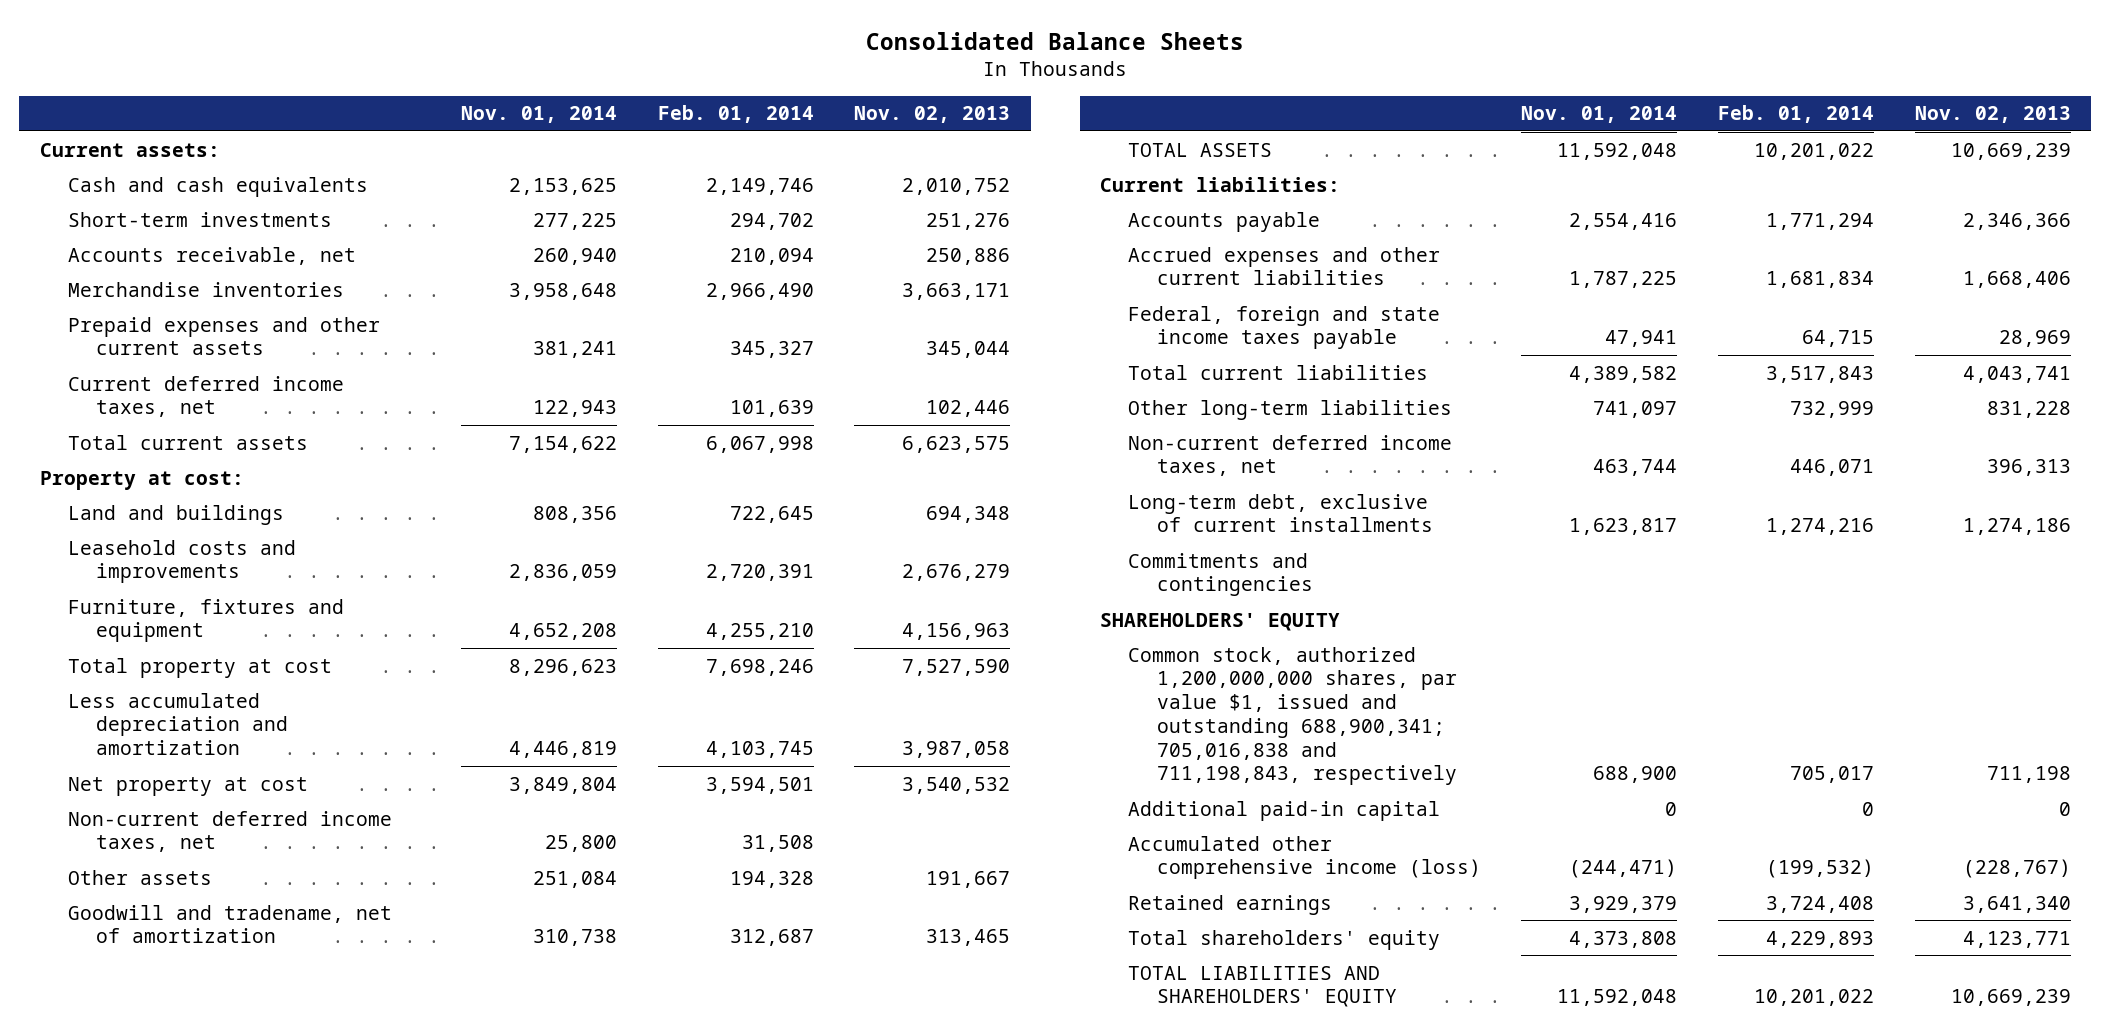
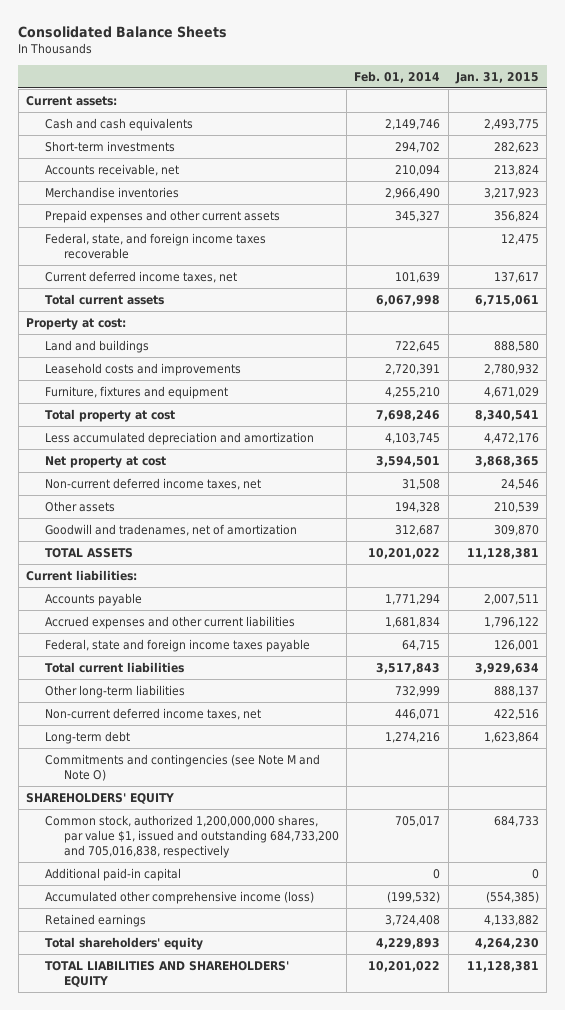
[460,106,617,124] Nov. 01, 2014 -> none
[854,106,1011,124] Nov. 02, 2013 -> none
none -> [454,71,539,84] Jan. 31, 2015
none -> [44,232,266,259] Federal, state, and foreign income taxes recoverable
[67,904,392,944] Goodwill and tradename, net of amortization -> [44,523,297,536] Goodwill and tradenames, net of amortization
[1128,305,1441,350] Federal, foreign and state income taxes payable -> [44,638,310,652] Federal, state and foreign income taxes payable
[1128,493,1433,533] Long-term debt, exclusive of current installments -> [44,730,130,744] Long-term debt
[1128,552,1313,597] Commitments and contingencies -> [44,753,320,781] Commitments and contingencies (see Note M and Note O)
[1128,646,1457,786] Common stock, authorized 1,200,000,000 shares, par value $1, issued and outstanding 688,900,341; 705,016,838 and 711,198,843, respectively -> [44,814,339,859] Common stock, authorized 1,200,000,000 shares, par value $1, issued and outstanding 684,733,200 and 705,016,838, respectively

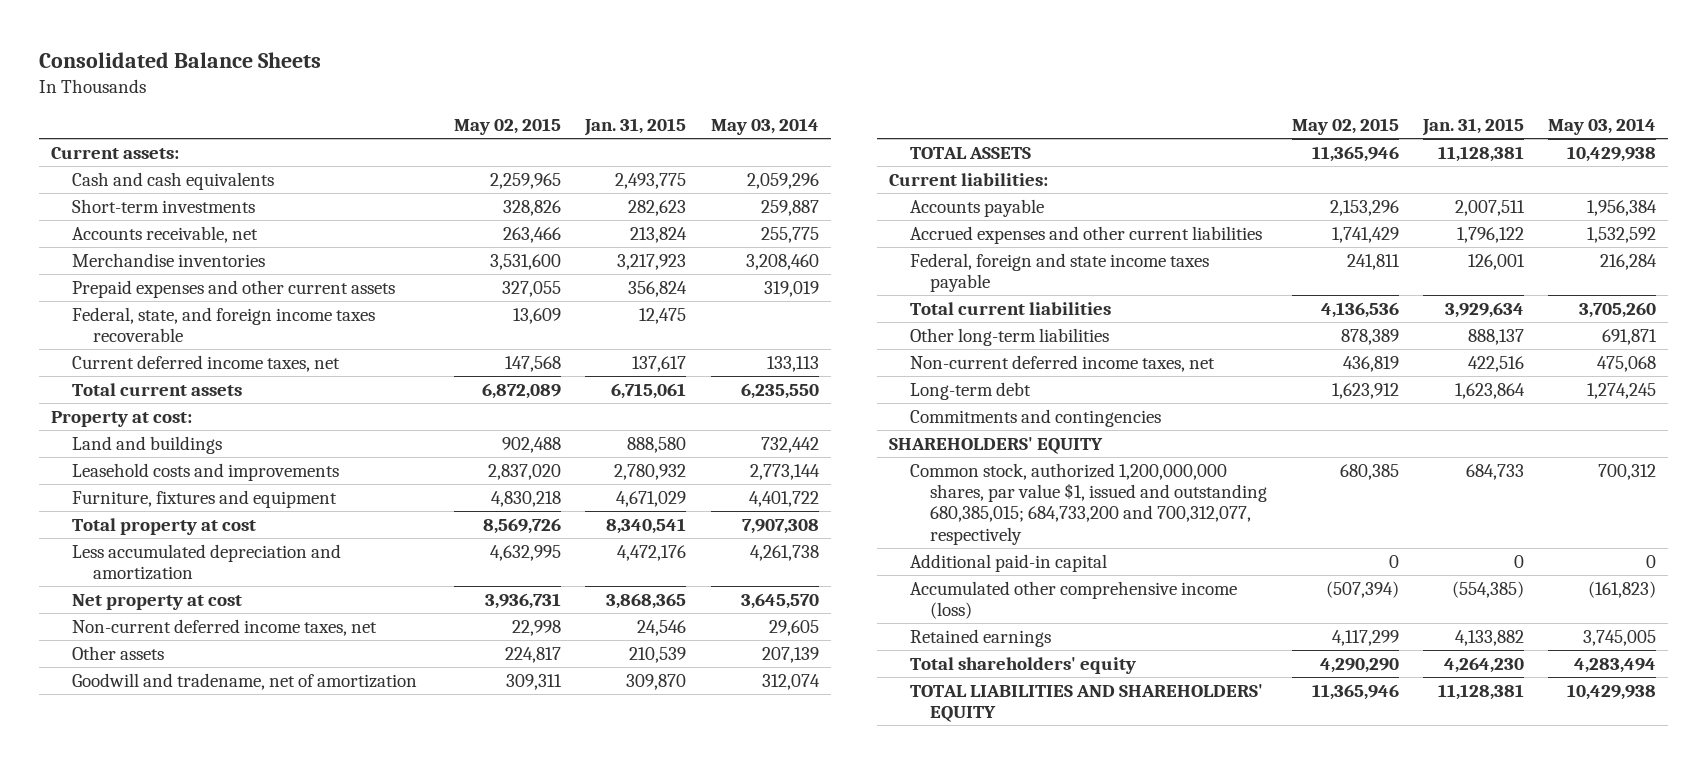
[354,70,441,83] Feb. 01, 2014 -> none
none -> [454,118,562,136] May 02, 2015
none -> [710,118,819,136] May 03, 2014
[44,523,297,536] Goodwill and tradenames, net of amortization -> [72,672,418,690] Goodwill and tradename, net of amortization
[44,638,310,652] Federal, state and foreign income taxes payable -> [909,252,1209,293] Federal, foreign and state income taxes payable
[44,753,320,781] Commitments and contingencies (see Note M and Note O) -> [909,408,1161,427] Commitments and contingencies
[44,814,339,859] Common stock, authorized 1,200,000,000 shares, par value $1, issued and outstanding 684,733,200 and 705,016,838, respectively -> [909,462,1268,545] Common stock, authorized 1,200,000,000 shares, par value $1, issued and outstanding 680,385,015; 684,733,200 and 700,312,077, respectively

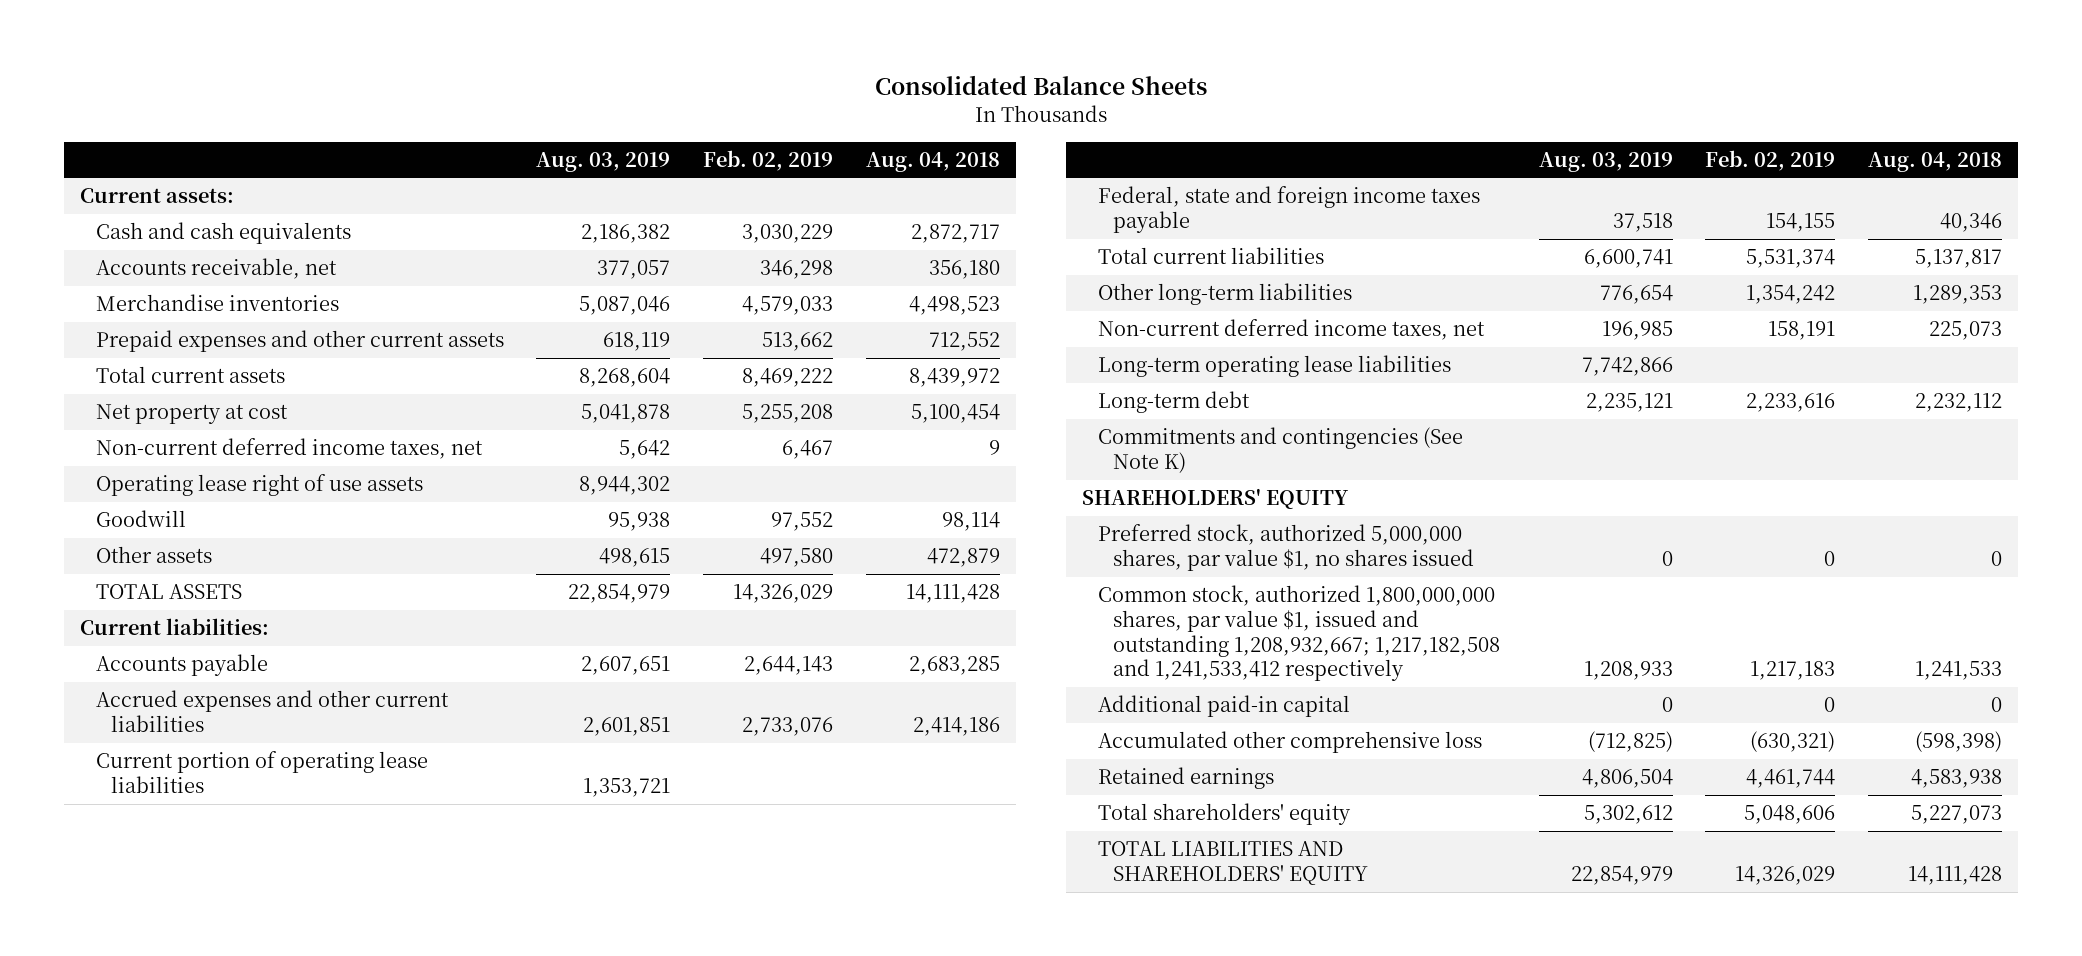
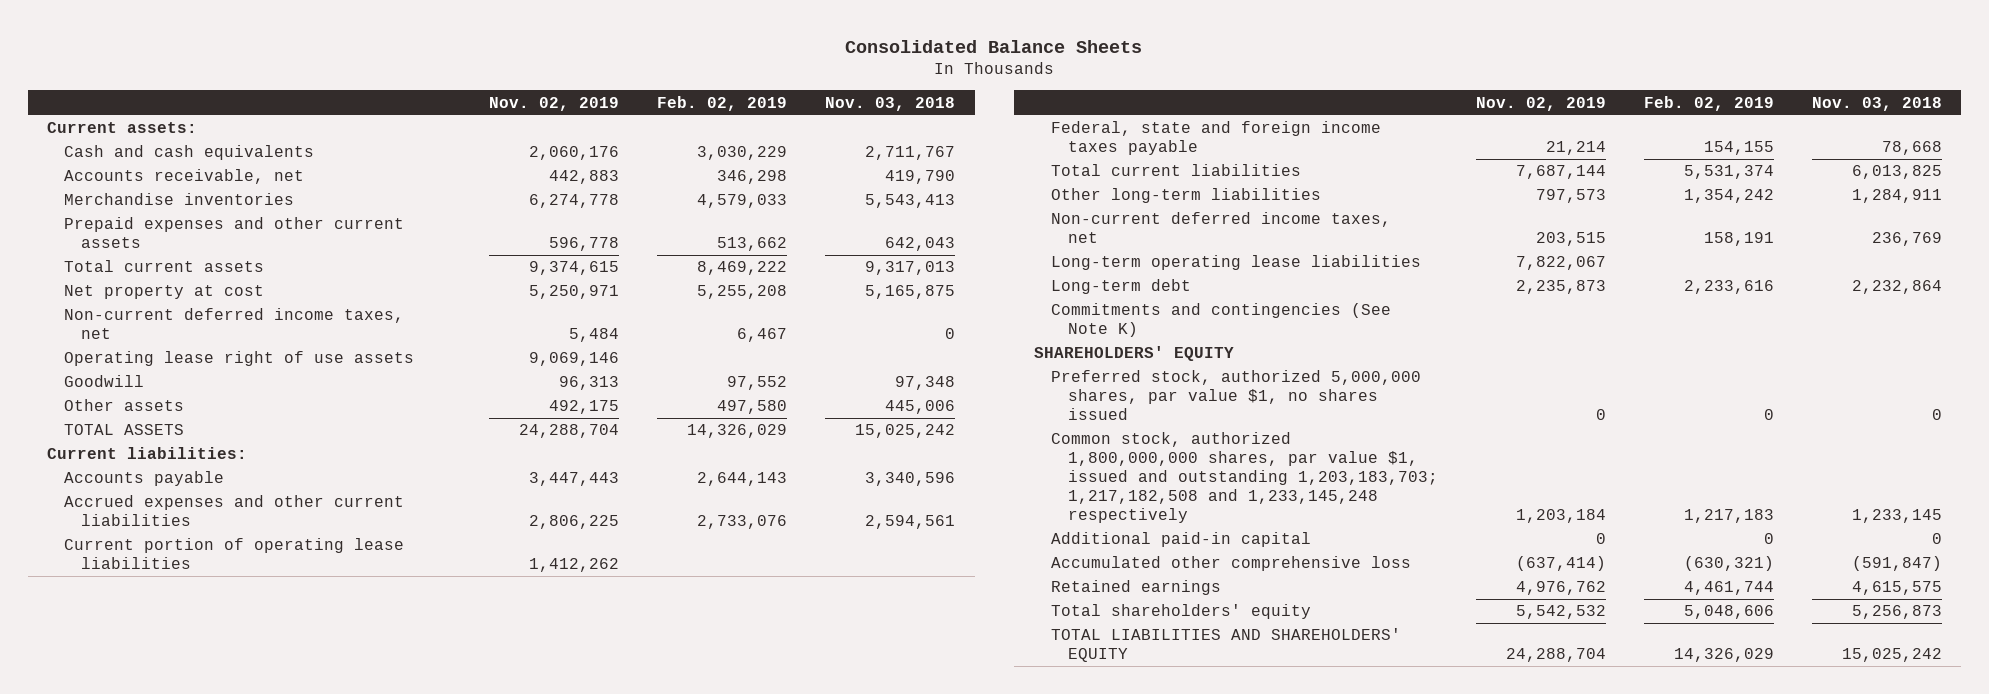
[536,151,671,172] Aug. 03, 2019 -> none
[865,151,1000,172] Aug. 04, 2018 -> none
none -> [489,96,620,111] Nov. 02, 2019
none -> [825,96,956,111] Nov. 03, 2018
[1097,585,1501,682] Common stock, authorized 1,800,000,000 shares, par value $1, issued and outstanding 1,208,932,667; 1,217,182,508 and 1,241,533,412 respectively -> [1050,432,1438,524] Common stock, authorized 1,800,000,000 shares, par value $1, issued and outstanding 1,203,183,703; 1,217,182,508 and 1,233,145,248 respectively

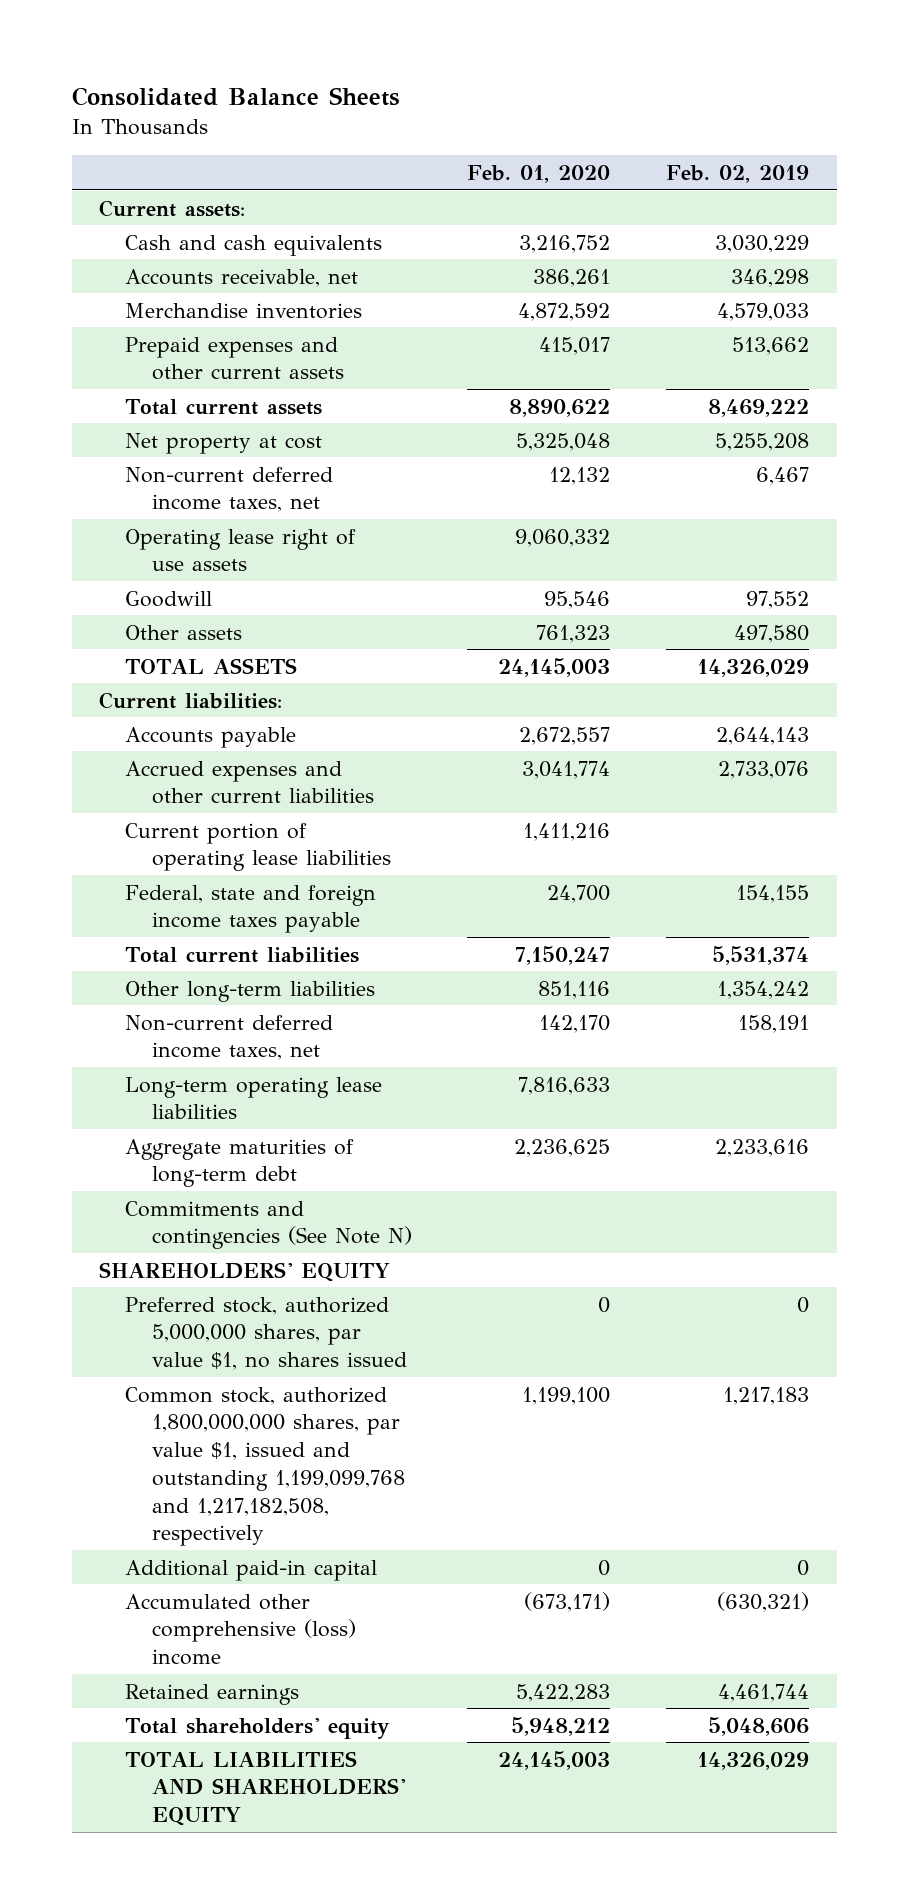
[489,96,620,111] Nov. 02, 2019 -> none
[825,96,956,111] Nov. 03, 2018 -> none
none -> [467,164,611,183] Feb. 01, 2020
[1050,279,1191,295] Long-term debt -> [125,1138,355,1188] Aggregate maturities of long-term debt
[1050,303,1391,338] Commitments and contingencies (See Note K) -> [125,1200,412,1250] Commitments and contingencies (See Note N)
[1050,432,1438,524] Common stock, authorized 1,800,000,000 shares, par value $1, issued and outstanding 1,203,183,703; 1,217,182,508 and 1,233,145,248 respectively -> [125,1386,405,1547] Common stock, authorized 1,800,000,000 shares, par value $1, issued and outstanding 1,199,099,768 and 1,217,182,508, respectively
[1050,556,1411,572] Accumulated other comprehensive loss -> [125,1593,356,1666] Accumulated other comprehensive (loss) income

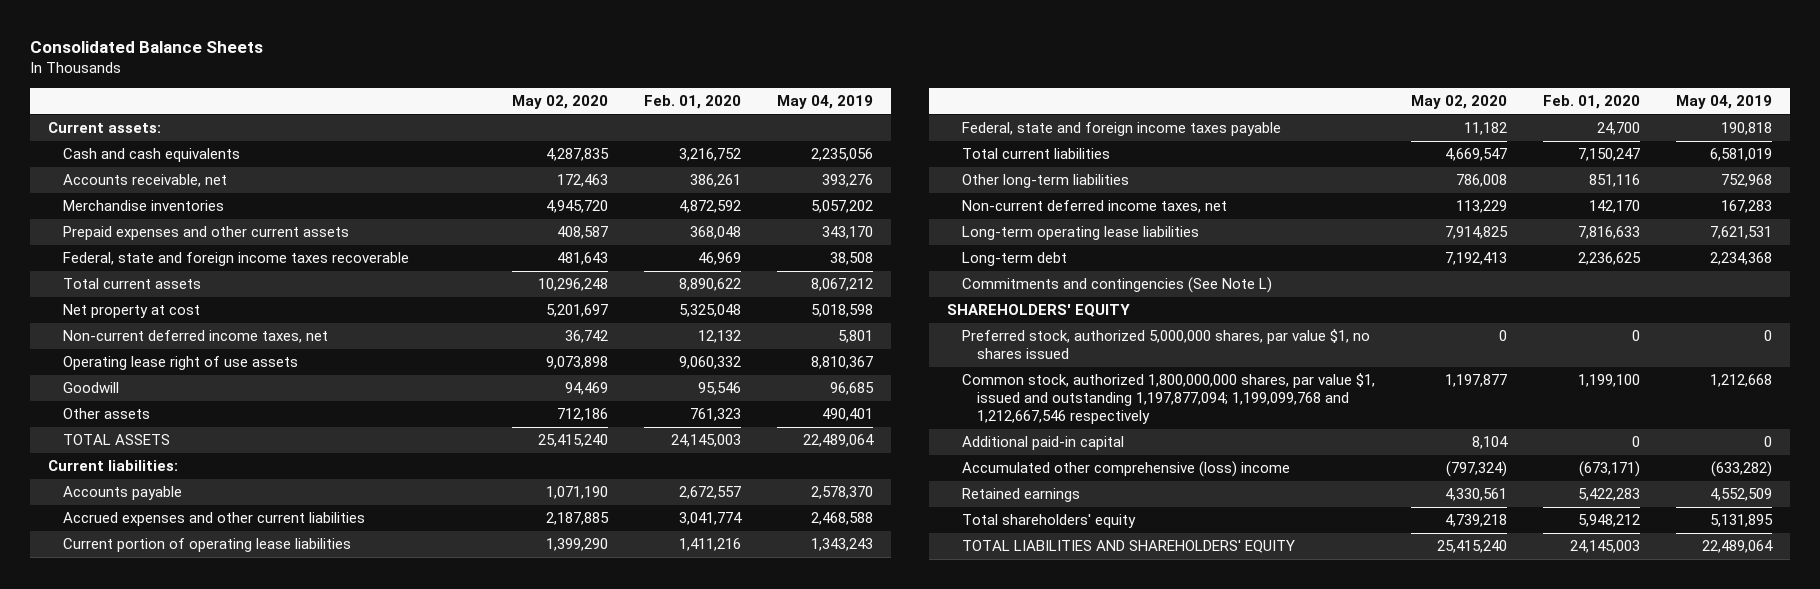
[666,164,810,183] Feb. 02, 2019 -> none
none -> [512,95,609,110] May 02, 2020
none -> [777,95,874,110] May 04, 2019
[539,336,611,355] 415,017 -> [690,226,742,240] 368,048
none -> [63,252,410,267] Federal, state and foreign income taxes recoverable
[125,1138,355,1188] Aggregate maturities of long-term debt -> [961,252,1067,267] Long-term debt
[125,1200,412,1250] Commitments and contingencies (See Note N) -> [961,277,1272,294] Commitments and contingencies (See Note L)
[125,1386,405,1547] Common stock, authorized 1,800,000,000 shares, par value $1, issued and outstanding 1,199,099,768 and 1,217,182,508, respectively -> [961,373,1375,425] Common stock, authorized 1,800,000,000 shares, par value $1, issued and outstanding 1,197,877,094; 1,199,099,768 and 1,212,667,546 respectively

